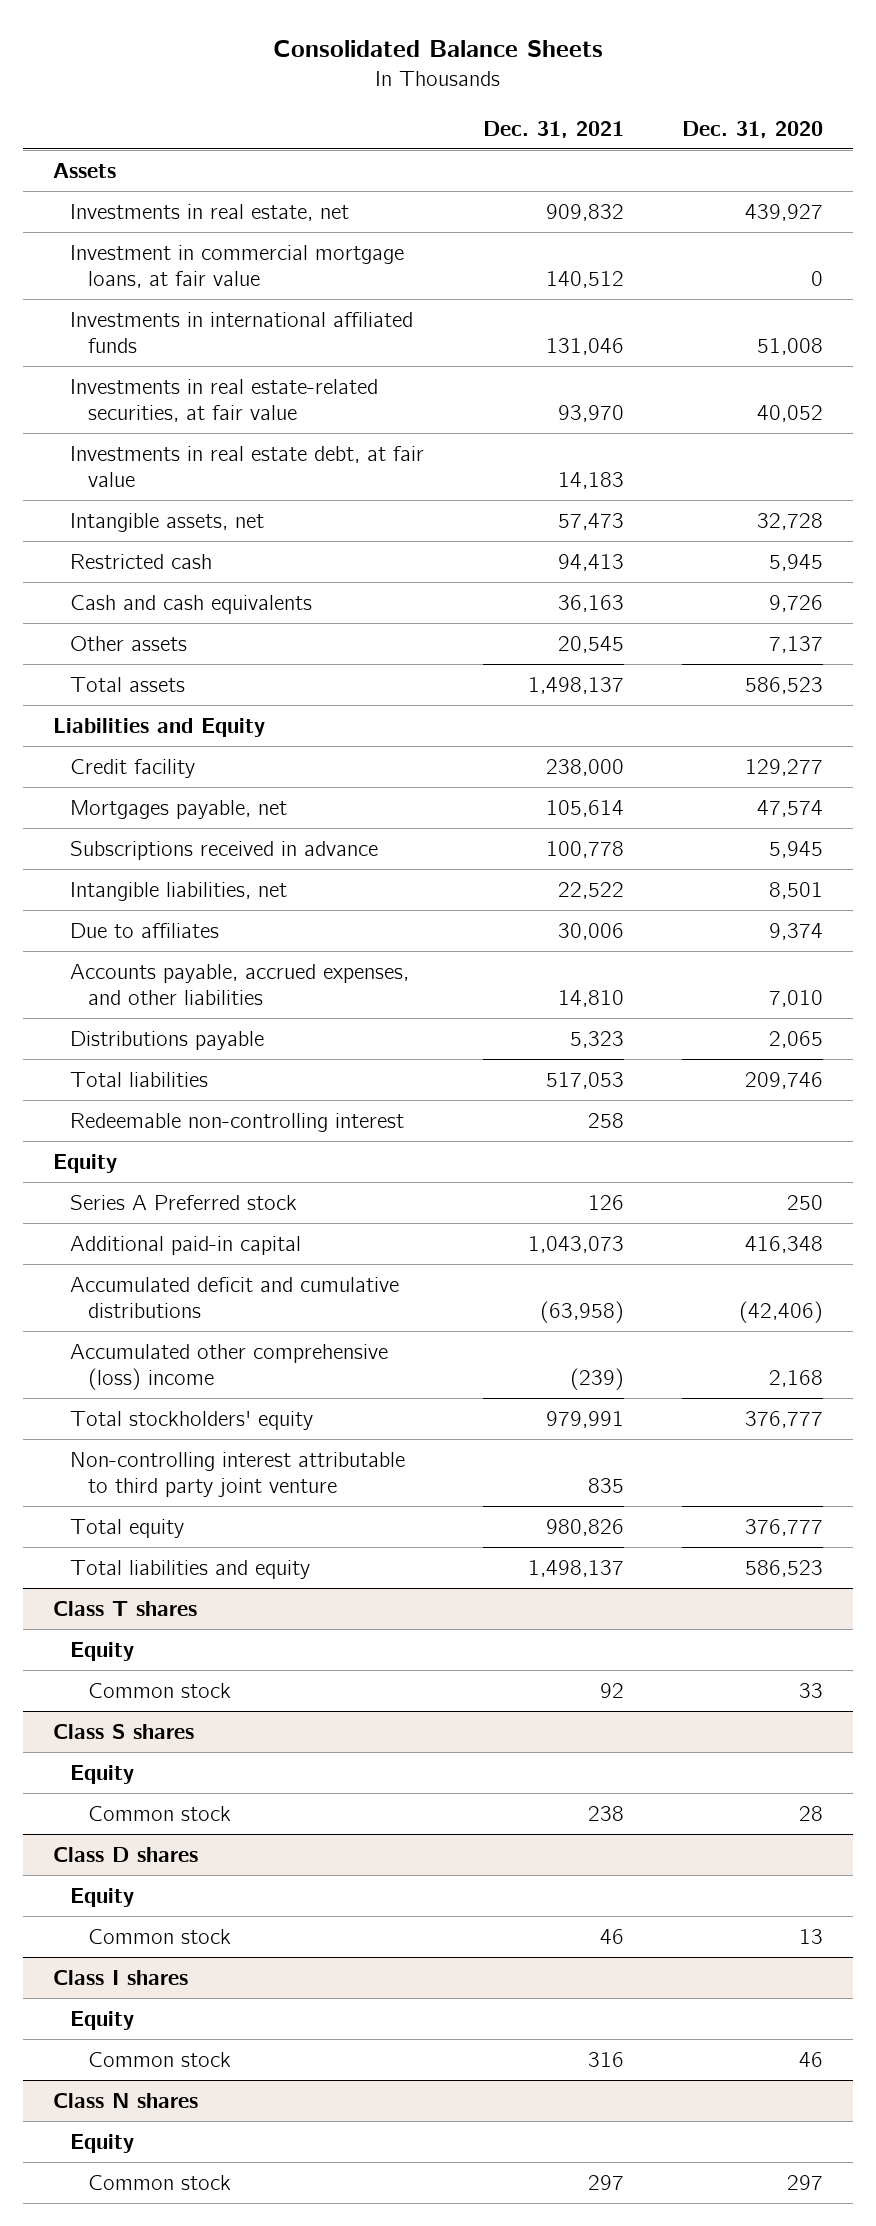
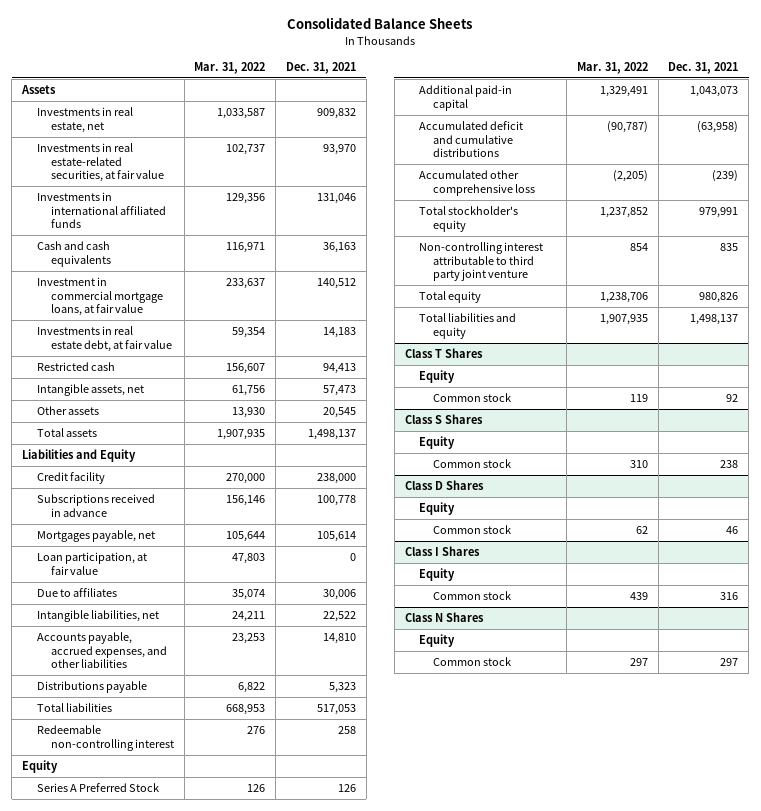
[682,120,824,138] Dec. 31, 2020 -> none
none -> [194,61,266,74] Mar. 31, 2022
[70,311,414,354] Investments in international affiliated funds -> [36,192,166,229] Investments in international affiliated funds
[70,594,313,614] Cash and cash equivalents -> [36,241,111,267] Cash and cash equivalents
[70,244,405,289] Investment in commercial mortgage loans, at fair value -> [36,277,163,317] Investment in commercial mortgage loans, at fair value
[70,512,265,532] Intangible assets, net -> [36,384,144,397] Intangible assets, net
[70,799,288,819] Mortgages payable, net -> [36,530,155,543] Mortgages payable, net
none -> [36,552,147,575] Loan participation, at fair value
[70,881,288,901] Intangible liabilities, net -> [36,610,159,623] Intangible liabilities, net
[70,1194,298,1210] Series A Preferred stock -> [36,783,159,793] Series A Preferred Stock
[70,1343,389,1391] Accumulated other comprehensive (loss) income -> [418,170,536,196] Accumulated other comprehensive loss
[70,1410,314,1430] Total stockholders' equity -> [418,206,518,232] Total stockholder's equity
[52,1600,197,1616] Class T shares -> [404,348,483,359] Class T Shares
[52,1723,194,1739] Class S shares -> [404,414,483,425] Class S Shares
[52,1846,198,1862] Class D shares -> [404,480,484,491] Class D Shares
[52,1969,188,1985] Class I shares -> [404,546,480,557] Class I Shares
[52,2092,198,2108] Class N shares -> [404,612,484,623] Class N Shares

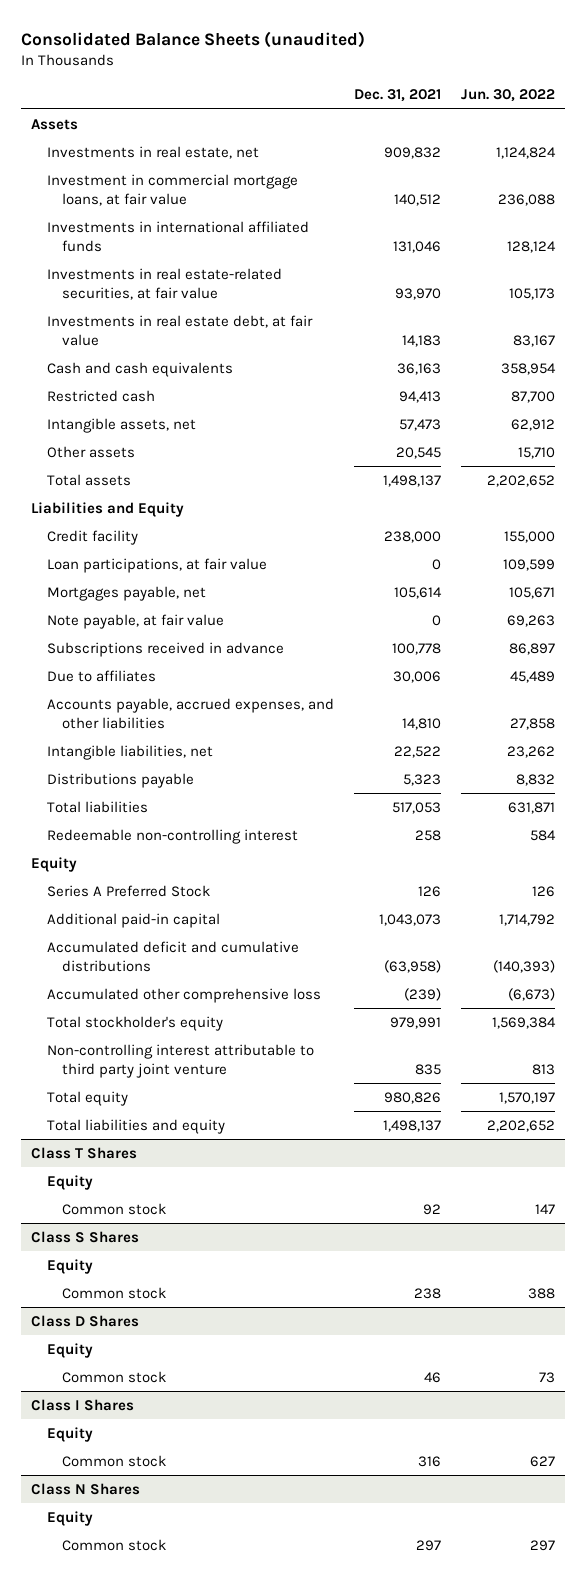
[287,17,473,30] Consolidated Balance Sheets -> [21,30,366,48] Consolidated Balance Sheets (unaudited)
[194,61,266,74] Mar. 31, 2022 -> none
none -> [460,89,555,103] Jun. 30, 2022
[36,192,166,229] Investments in international affiliated funds -> [46,220,309,253] Investments in international affiliated funds
[36,143,164,183] Investments in real estate-related securities, at fair value -> [46,267,282,301] Investments in real estate-related securities, at fair value
[36,241,111,267] Cash and cash equivalents -> [46,361,233,377] Cash and cash equivalents
none -> [46,557,267,573] Loan participations, at fair value
[36,552,147,575] Loan participation, at fair value -> none
none -> [46,613,224,629] Note payable, at fair value
[36,494,155,517] Subscriptions received in advance -> [46,641,284,657] Subscriptions received in advance
[36,610,159,623] Intangible liabilities, net -> [46,744,213,760] Intangible liabilities, net

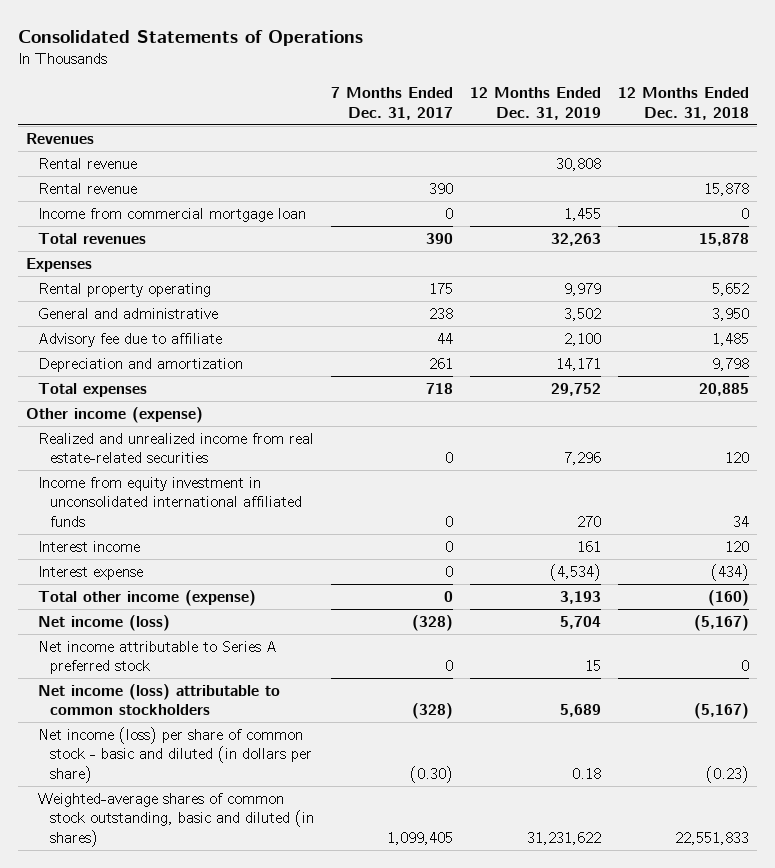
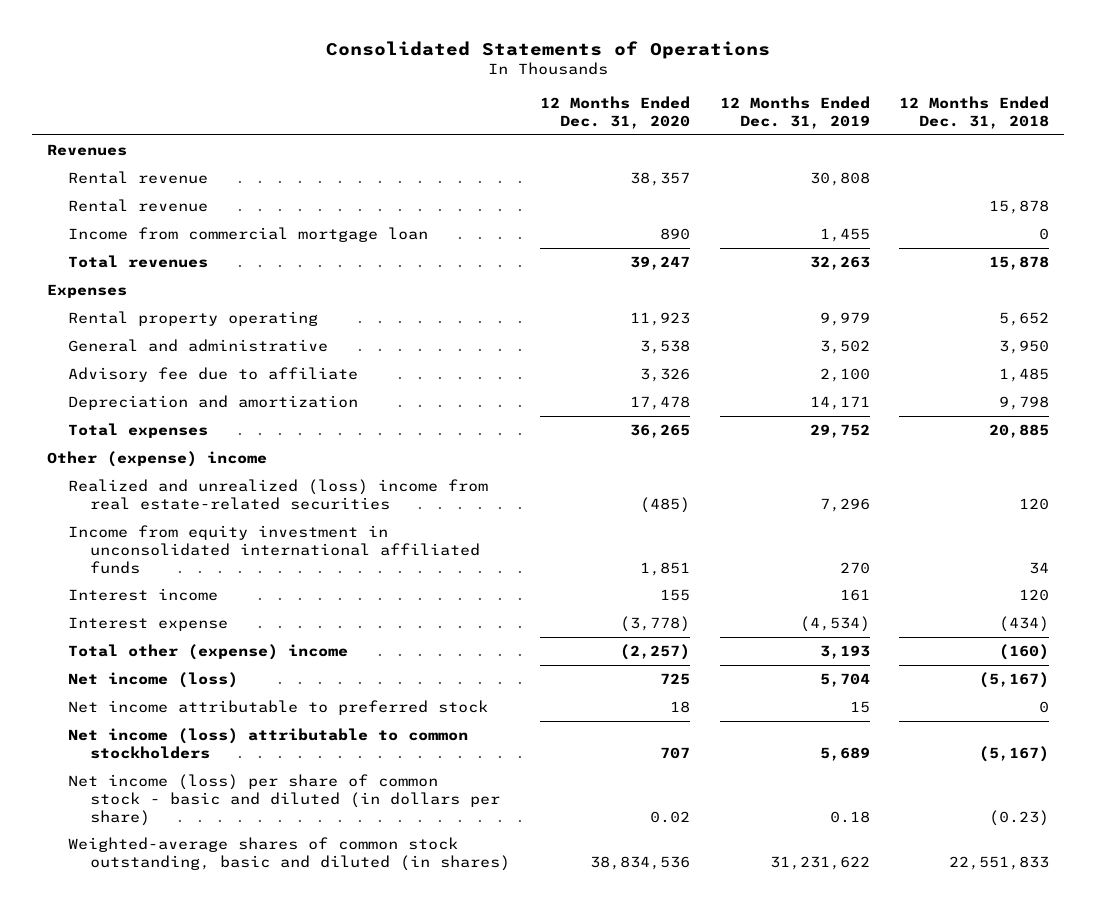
[330,87,453,120] 7 Months Ended Dec. 31, 2017 -> none
none -> [539,96,690,129] 12 Months Ended Dec. 31, 2020
[26,407,204,424] Other income (expense) -> [46,451,267,468] Other (expense) income
[38,433,315,464] Realized and unrealized income from real estate-related securities -> [68,479,489,510] Realized and unrealized (loss) income from real estate-related securities
[38,590,257,607] Total other income (expense) -> [68,644,349,661] Total other (expense) income
[38,641,278,675] Net income attributable to Series A preferred stock -> [68,700,489,716] Net income attributable to preferred stock

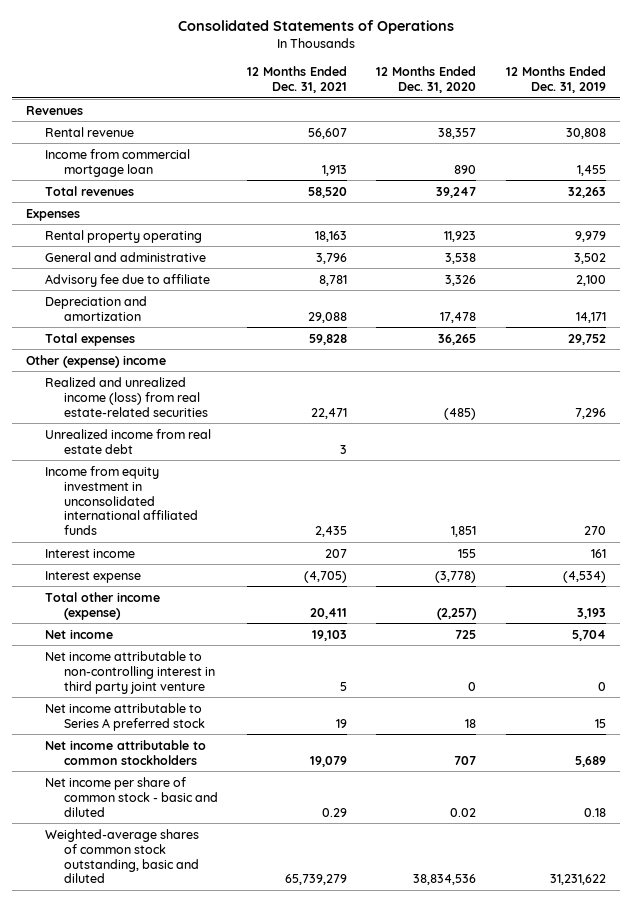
[899,96,1050,129] 12 Months Ended Dec. 31, 2018 -> none
none -> [247,66,348,94] 12 Months Ended Dec. 31, 2021
[68,199,209,213] Rental revenue -> none
[68,479,489,510] Realized and unrealized (loss) income from real estate-related securities -> [45,376,208,417] Realized and unrealized income (loss) from real estate-related securities
none -> [45,428,212,454] Unrealized income from real estate debt
[68,644,349,661] Total other (expense) income -> [45,591,161,620] Total other income (expense)
[68,672,239,689] Net income (loss) -> [45,628,114,639] Net income
none -> [45,650,215,694] Net income attributable to non-controlling interest in third party joint venture
[68,700,489,716] Net income attributable to preferred stock -> [45,702,205,731] Net income attributable to Series A preferred stock
[68,728,469,759] Net income (loss) attributable to common stockholders -> [45,739,207,765] Net income attributable to common stockholders
[68,774,501,826] Net income (loss) per share of common stock - basic and diluted (in dollars per share) -> [45,776,218,817] Net income per share of common stock - basic and diluted
[68,837,511,871] Weighted-average shares of common stock outstanding, basic and diluted (in shares) -> [45,828,200,884] Weighted-average shares of common stock outstanding, basic and diluted

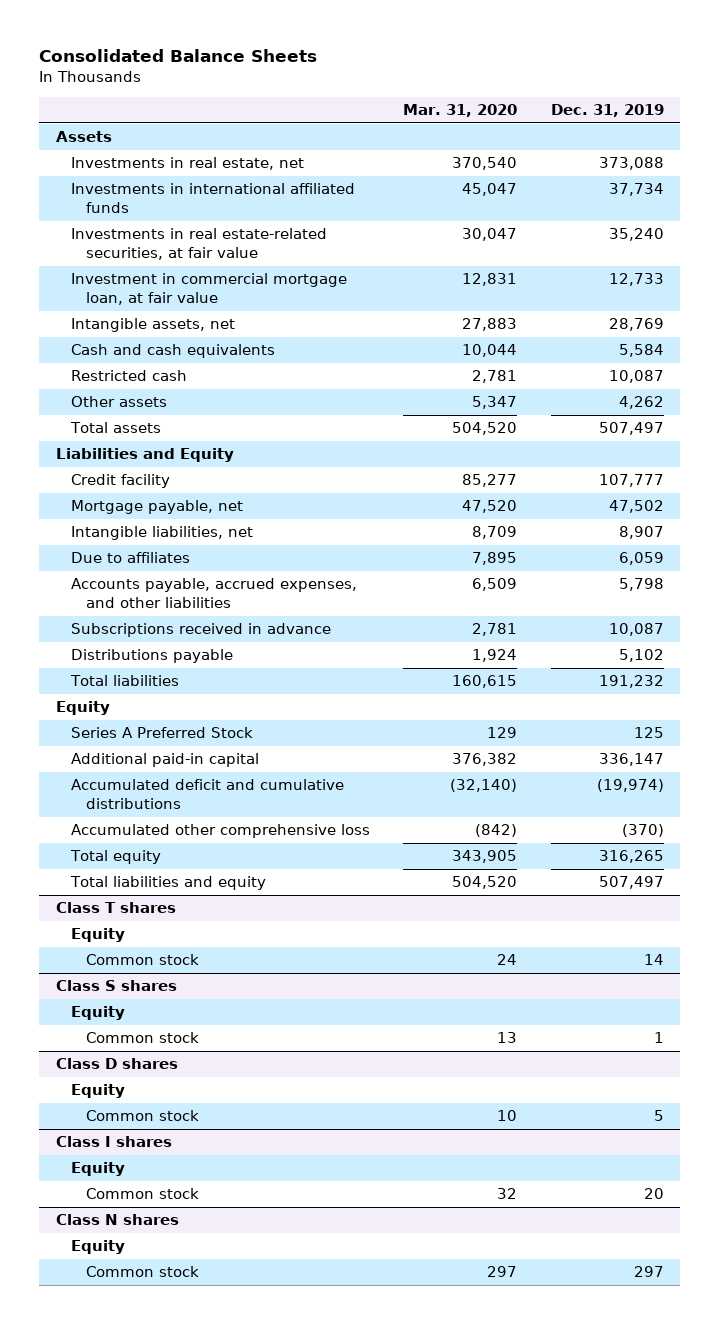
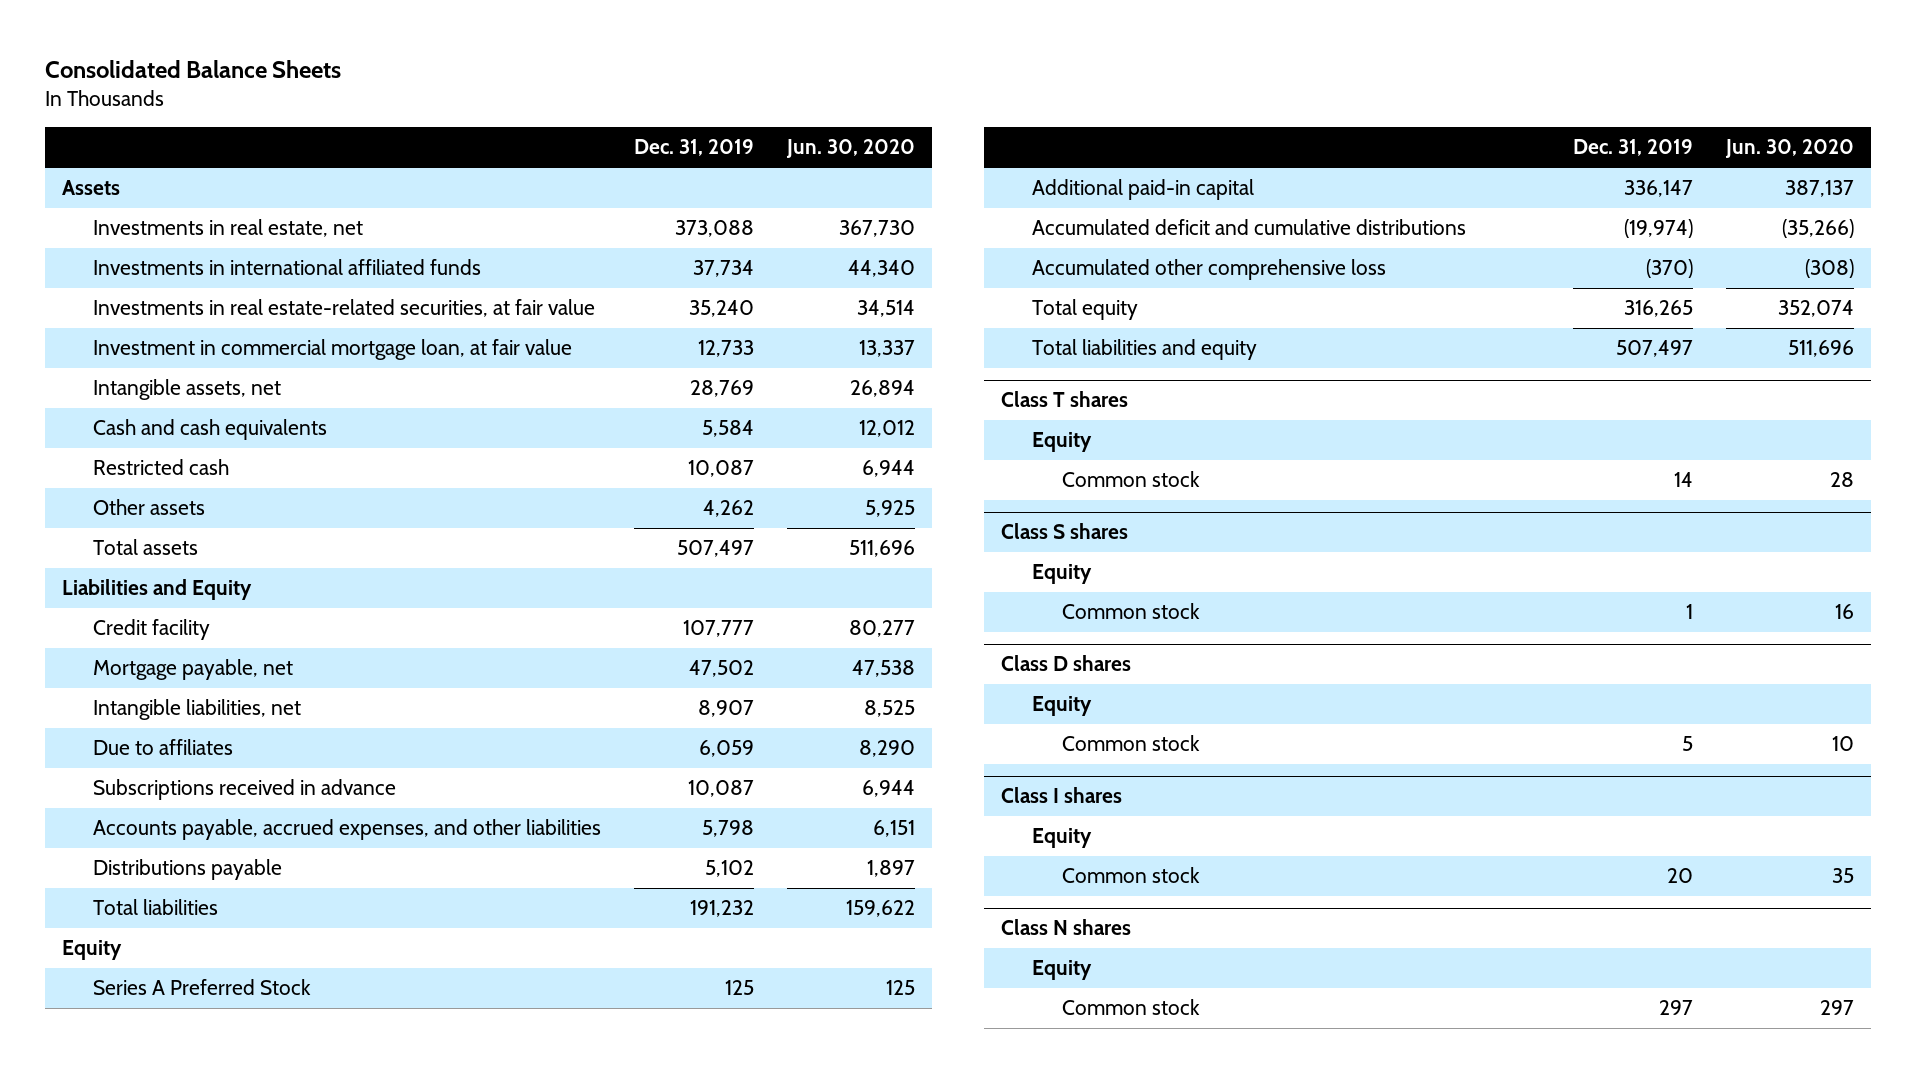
[403,104,518,118] Mar. 31, 2020 -> none
none -> [786,139,916,159] Jun. 30, 2020
[70,578,357,609] Accounts payable, accrued expenses, and other liabilities -> [92,819,601,841] Accounts payable, accrued expenses, and other liabilities

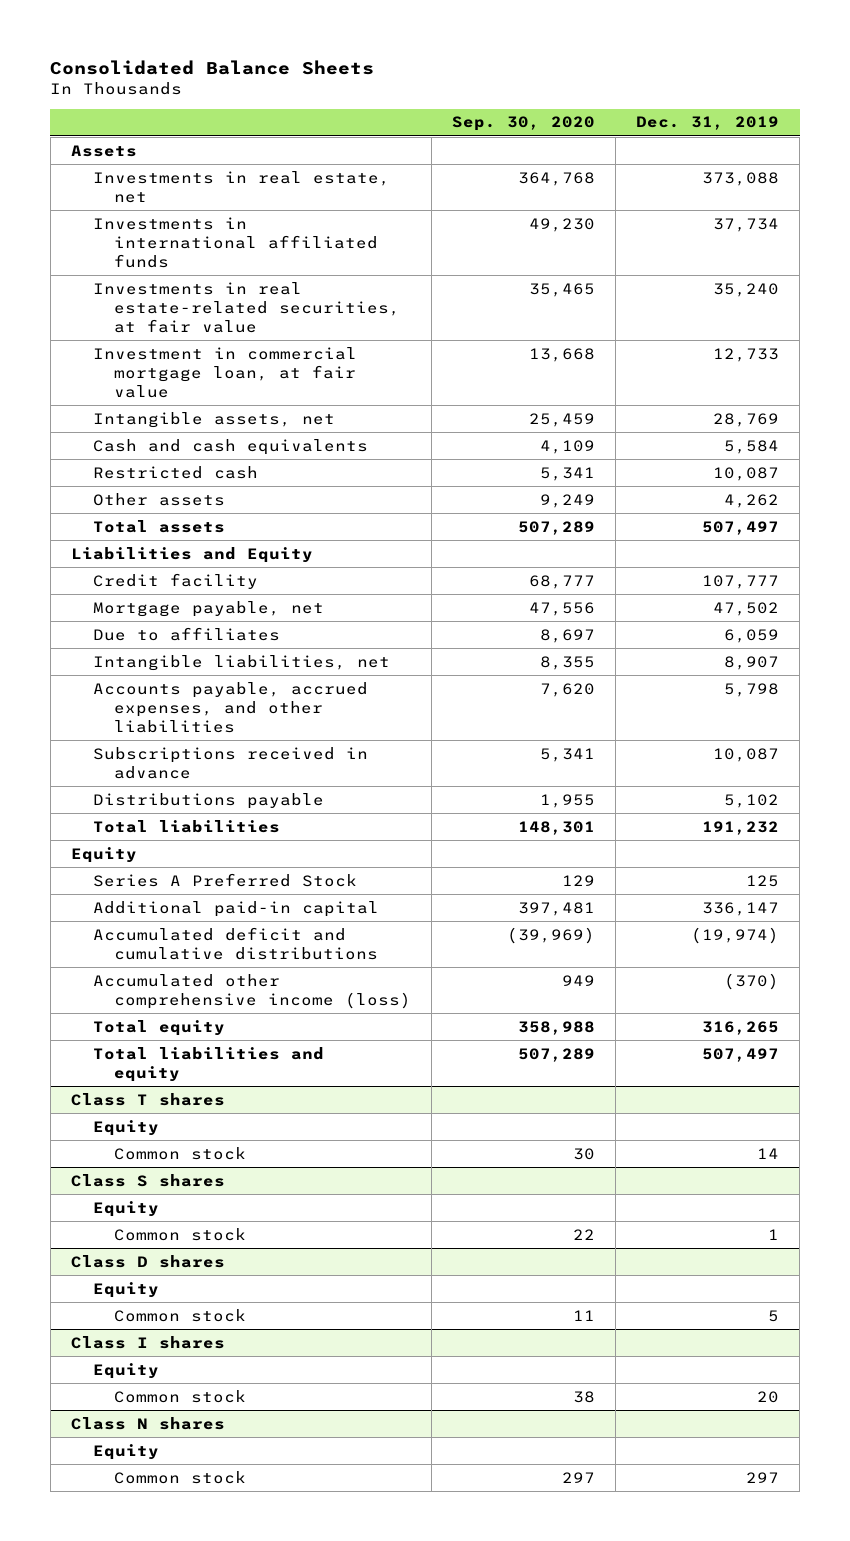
[786,139,916,159] Jun. 30, 2020 -> none
none -> [452,116,596,132] Sep. 30, 2020
[92,699,301,721] Intangible liabilities, net -> [92,654,390,671] Intangible liabilities, net
[92,779,396,801] Subscriptions received in advance -> [92,746,368,779] Subscriptions received in advance
[1031,259,1386,281] Accumulated other comprehensive loss -> [92,973,412,1009] Accumulated other comprehensive income (loss)

